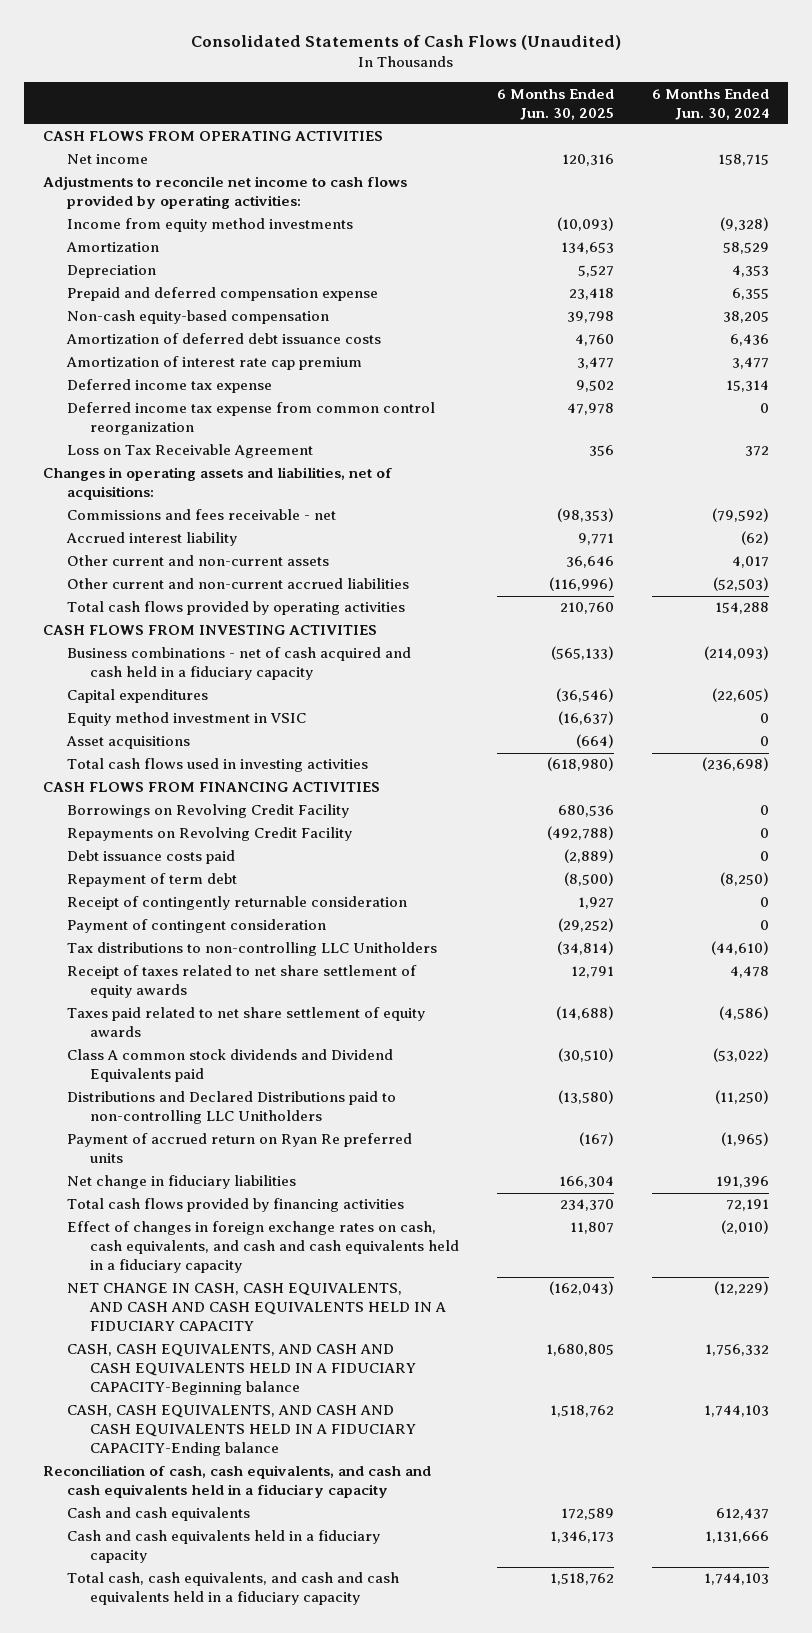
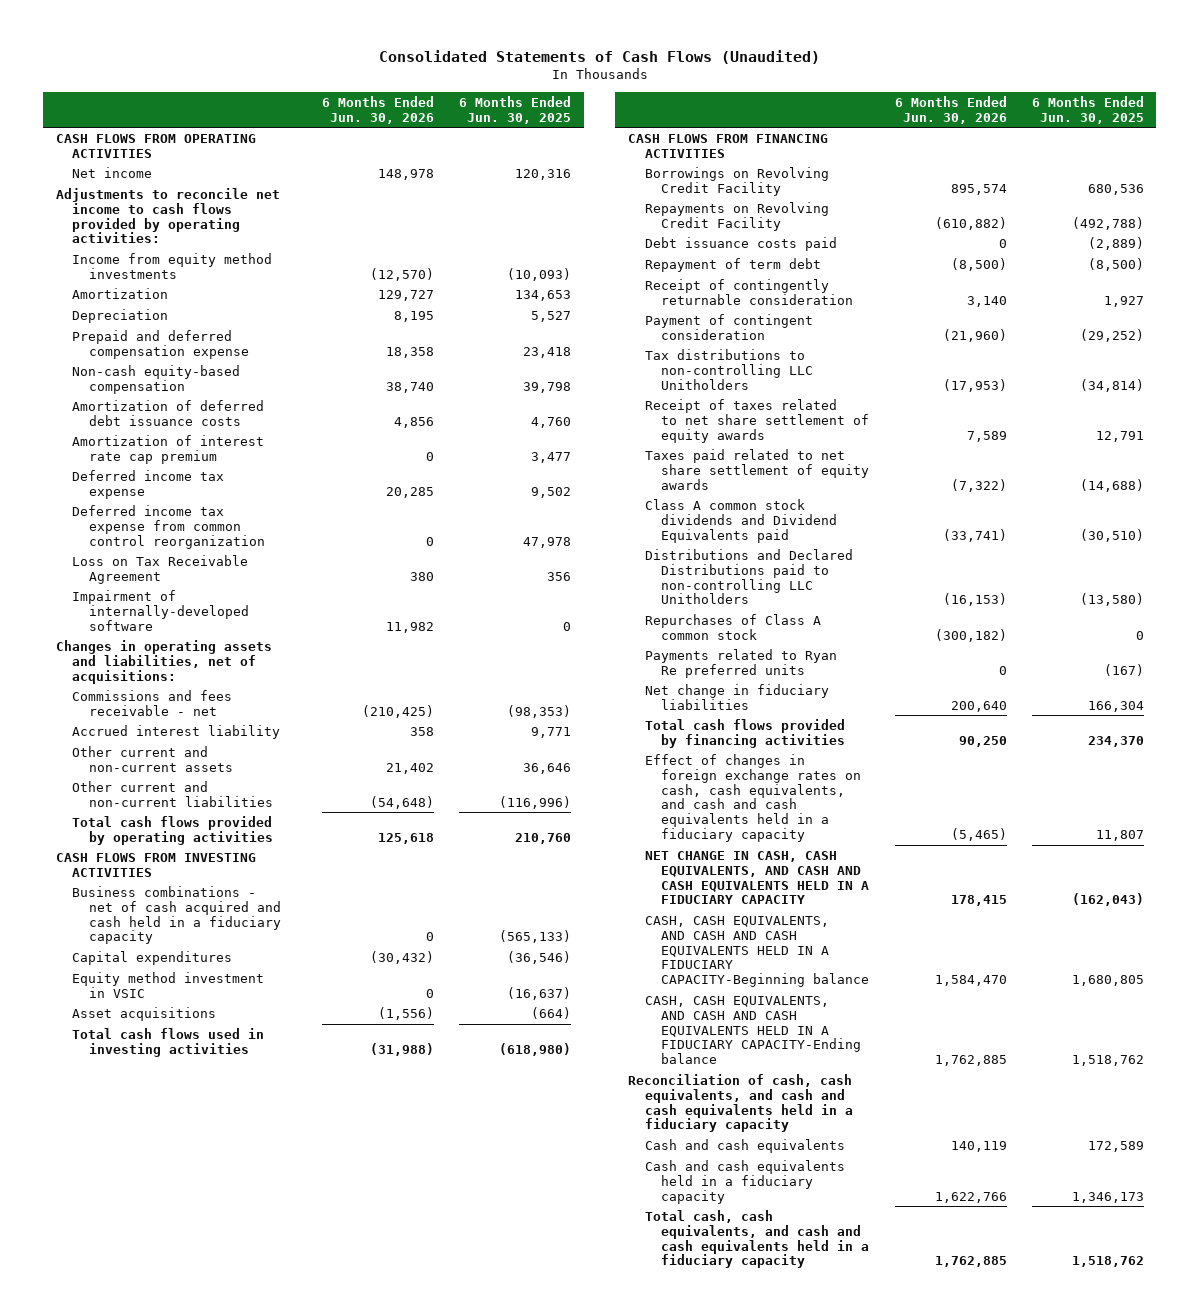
[652,88,770,120] 6 Months Ended Jun. 30, 2024 -> none
none -> [322,95,435,124] 6 Months Ended Jun. 30, 2026
none -> [72,589,249,631] Impairment of internally-developed software
[66,578,409,590] Other current and non-current accrued liabilities -> [72,780,273,807] Other current and non-current liabilities
none -> [644,613,821,640] Repurchases of Class A common stock
[66,1133,412,1164] Payment of accrued return on Ryan Re preferred units -> [644,648,837,678] Payments related to Ryan Re preferred units

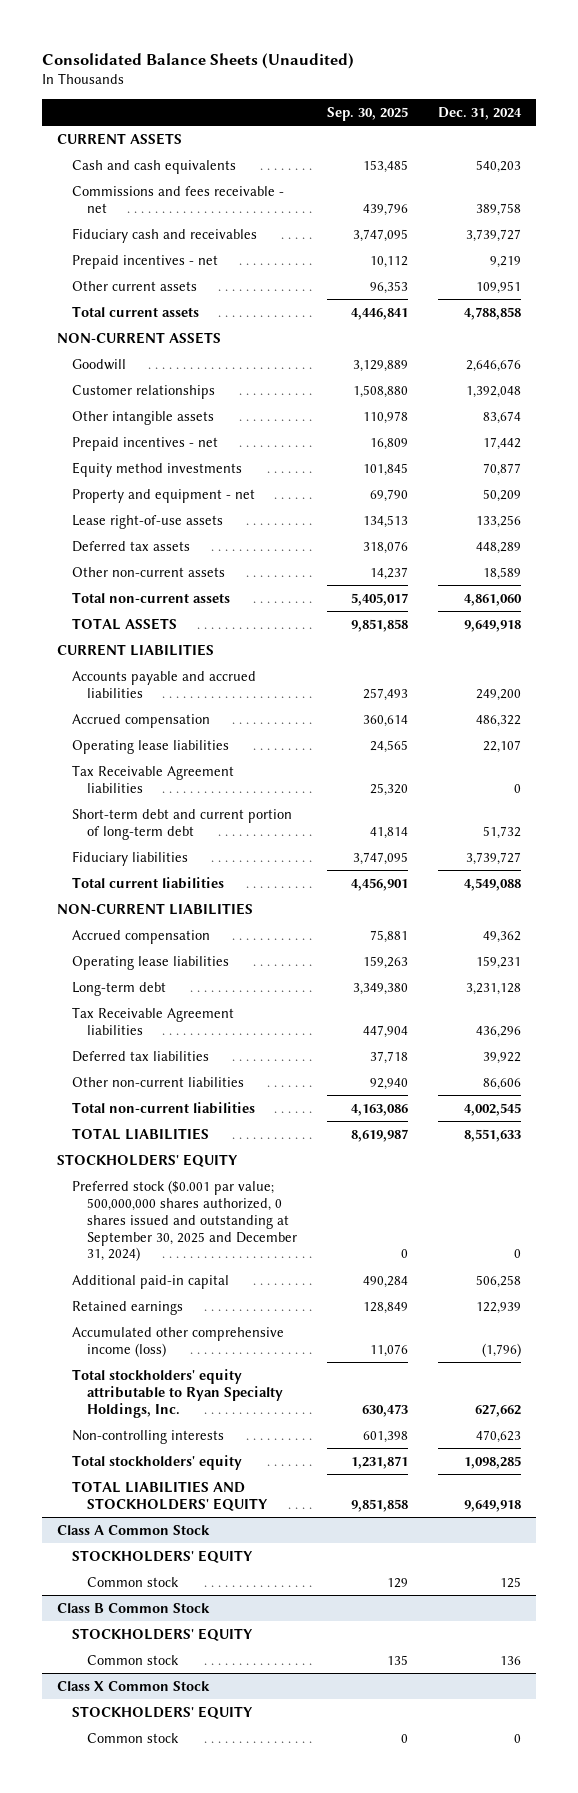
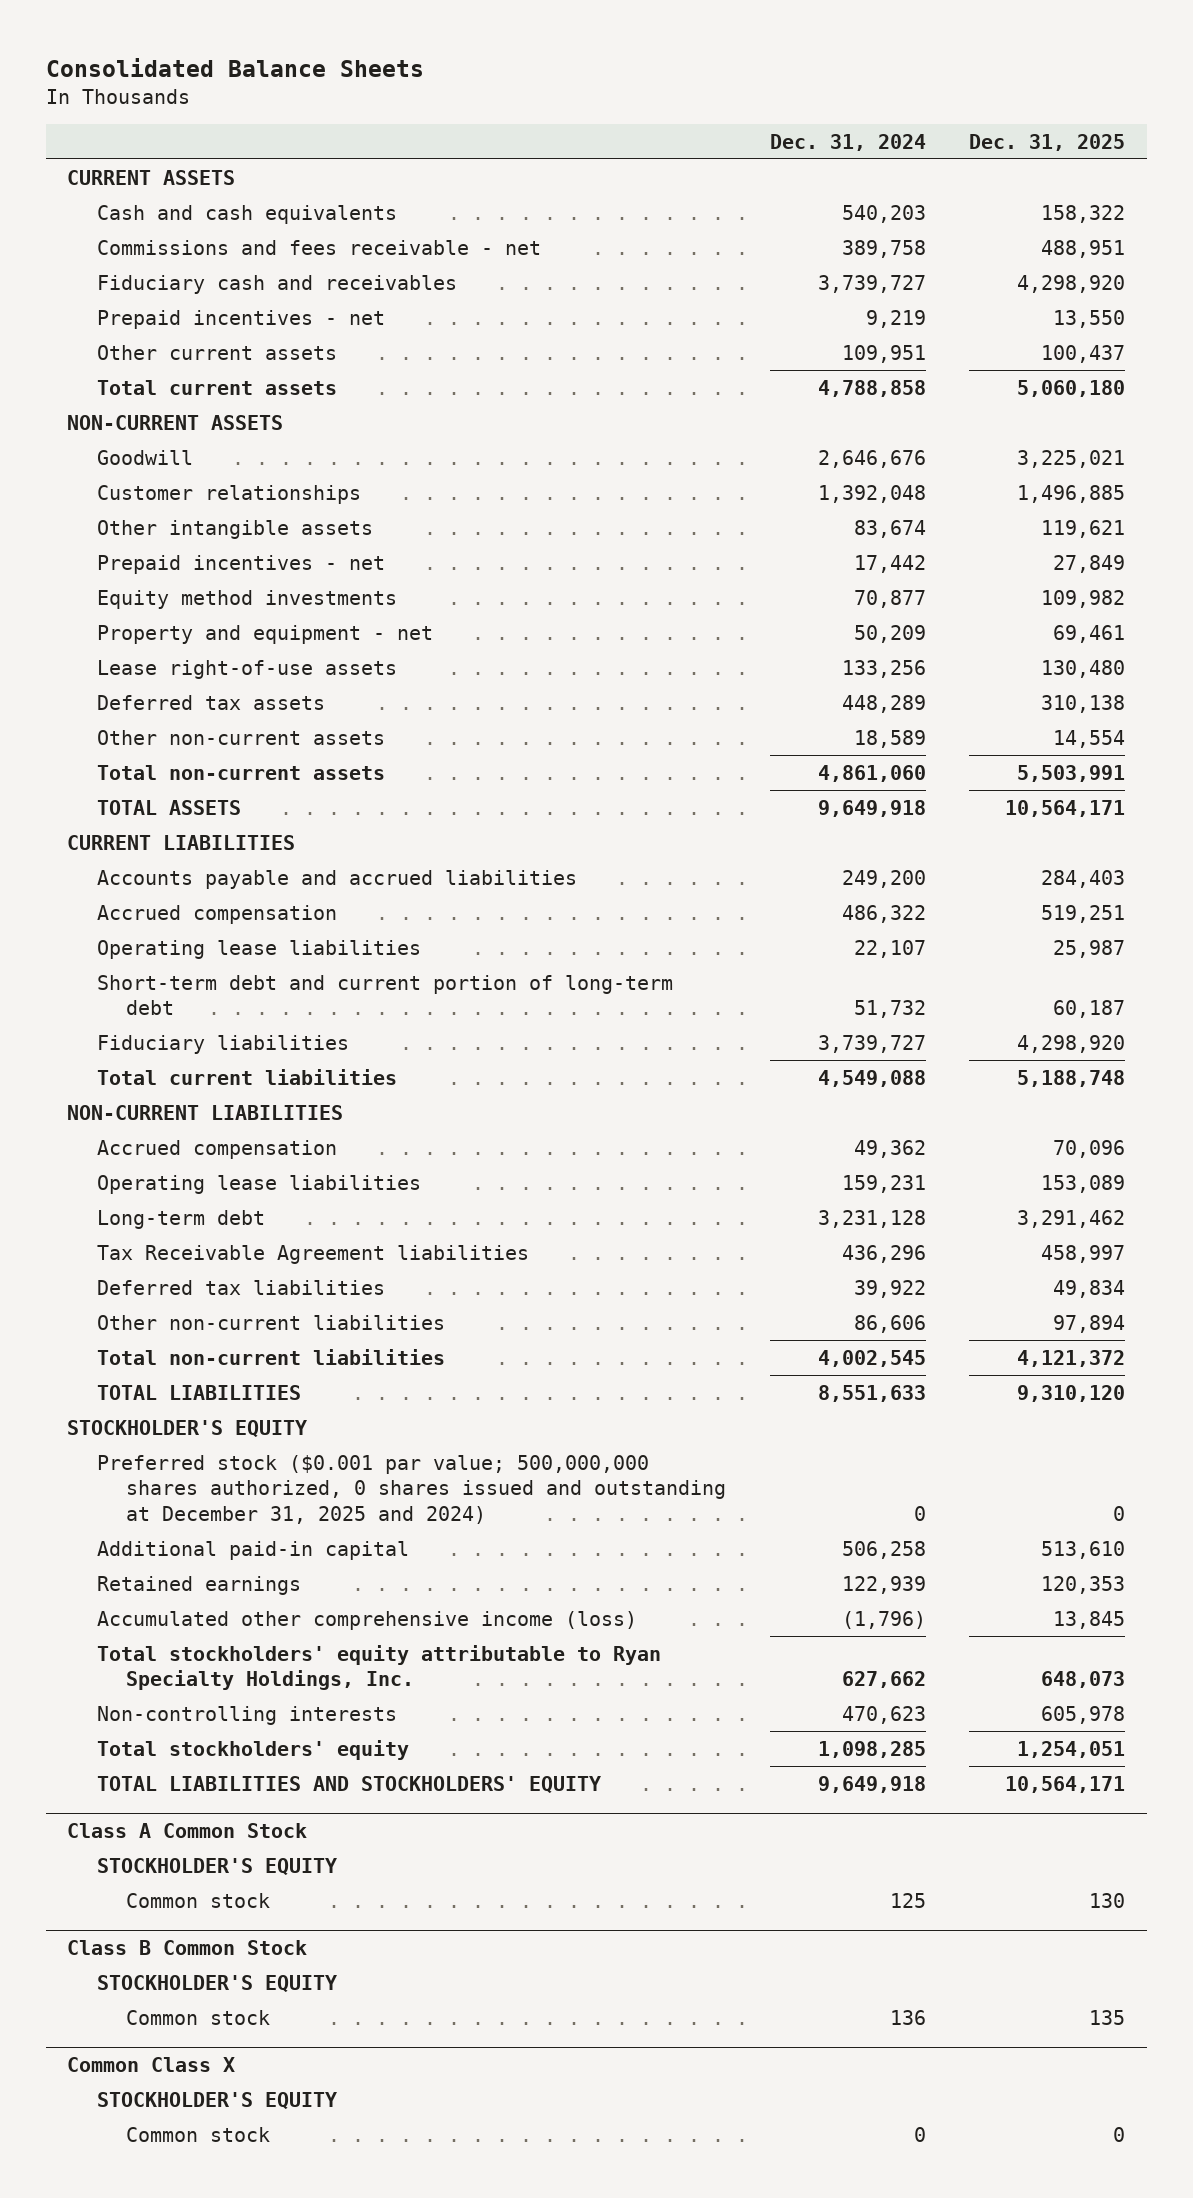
[42,52,355,69] Consolidated Balance Sheets (Unaudited) -> [45,57,424,77] Consolidated Balance Sheets
[327,106,409,121] Sep. 30, 2025 -> none
none -> [969,133,1126,151] Dec. 31, 2025
[72,764,235,793] Tax Receivable Agreement liabilities -> none
[57,1153,239,1167] STOCKHOLDERS' EQUITY -> [67,1419,308,1437] STOCKHOLDER'S EQUITY
[72,1179,298,1262] Preferred stock ($0.001 par value; 500,000,000 shares authorized, 0 shares issued and outstanding at September 30, 2025 and December 31, 2024) -> [96,1454,727,1525] Preferred stock ($0.001 par value; 500,000,000 shares authorized, 0 shares issued and outstanding at December 31, 2025 and 2024)
[72,1549,254,1563] STOCKHOLDERS' EQUITY -> [96,1857,337,1875] STOCKHOLDER'S EQUITY
[72,1627,254,1641] STOCKHOLDERS' EQUITY -> [96,1974,337,1992] STOCKHOLDER'S EQUITY
[57,1680,211,1691] Class X Common Stock -> [67,2057,236,2073] Common Class X
[72,1705,254,1719] STOCKHOLDERS' EQUITY -> [96,2091,337,2109] STOCKHOLDER'S EQUITY

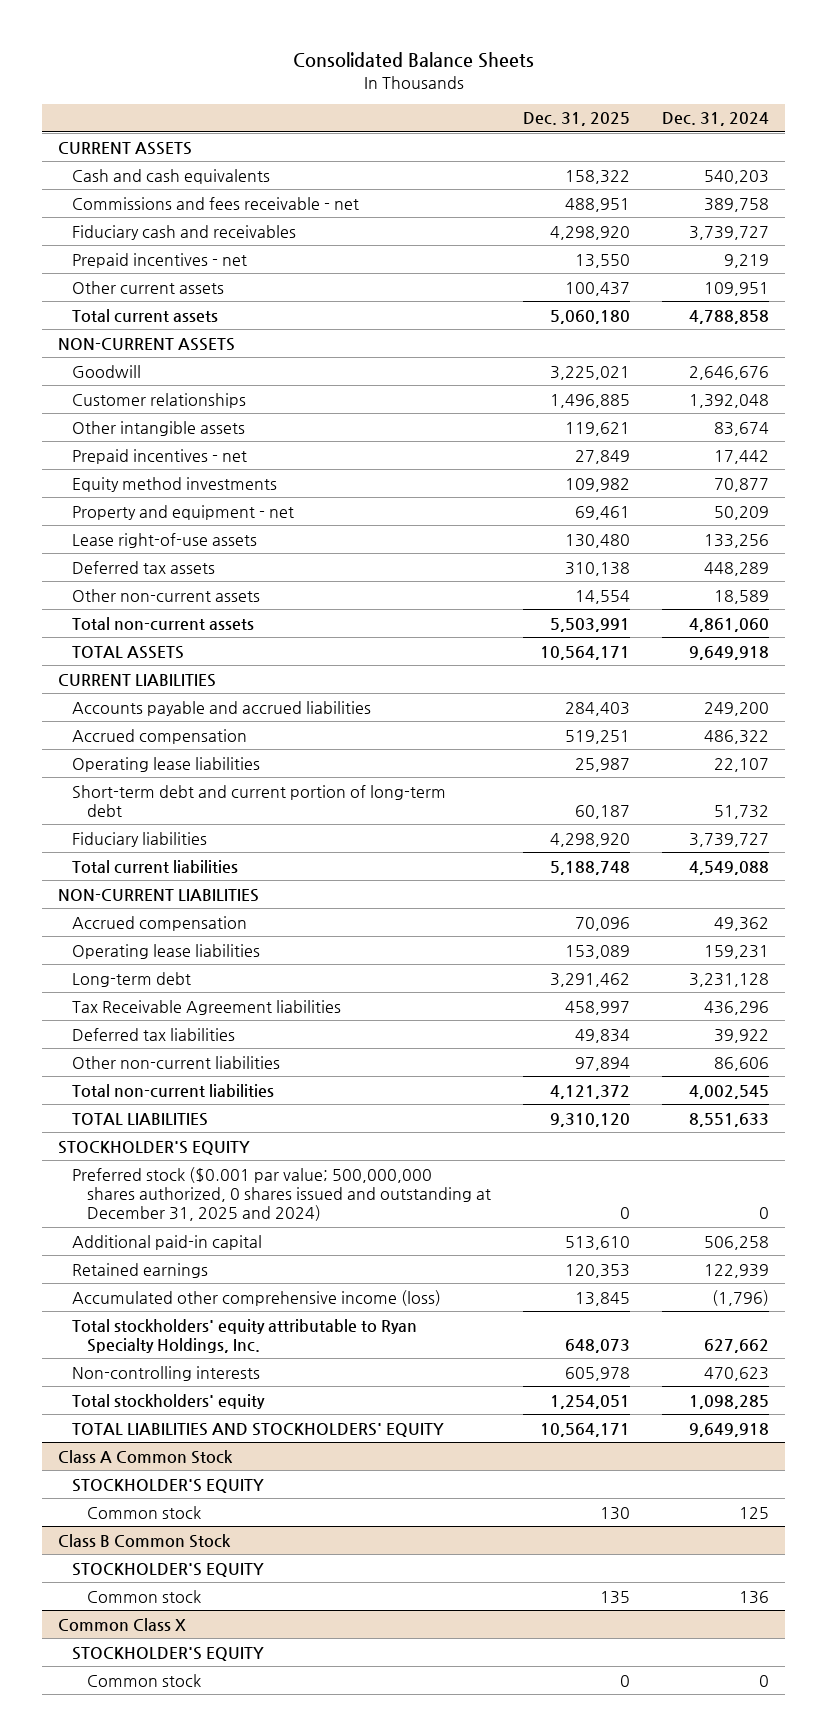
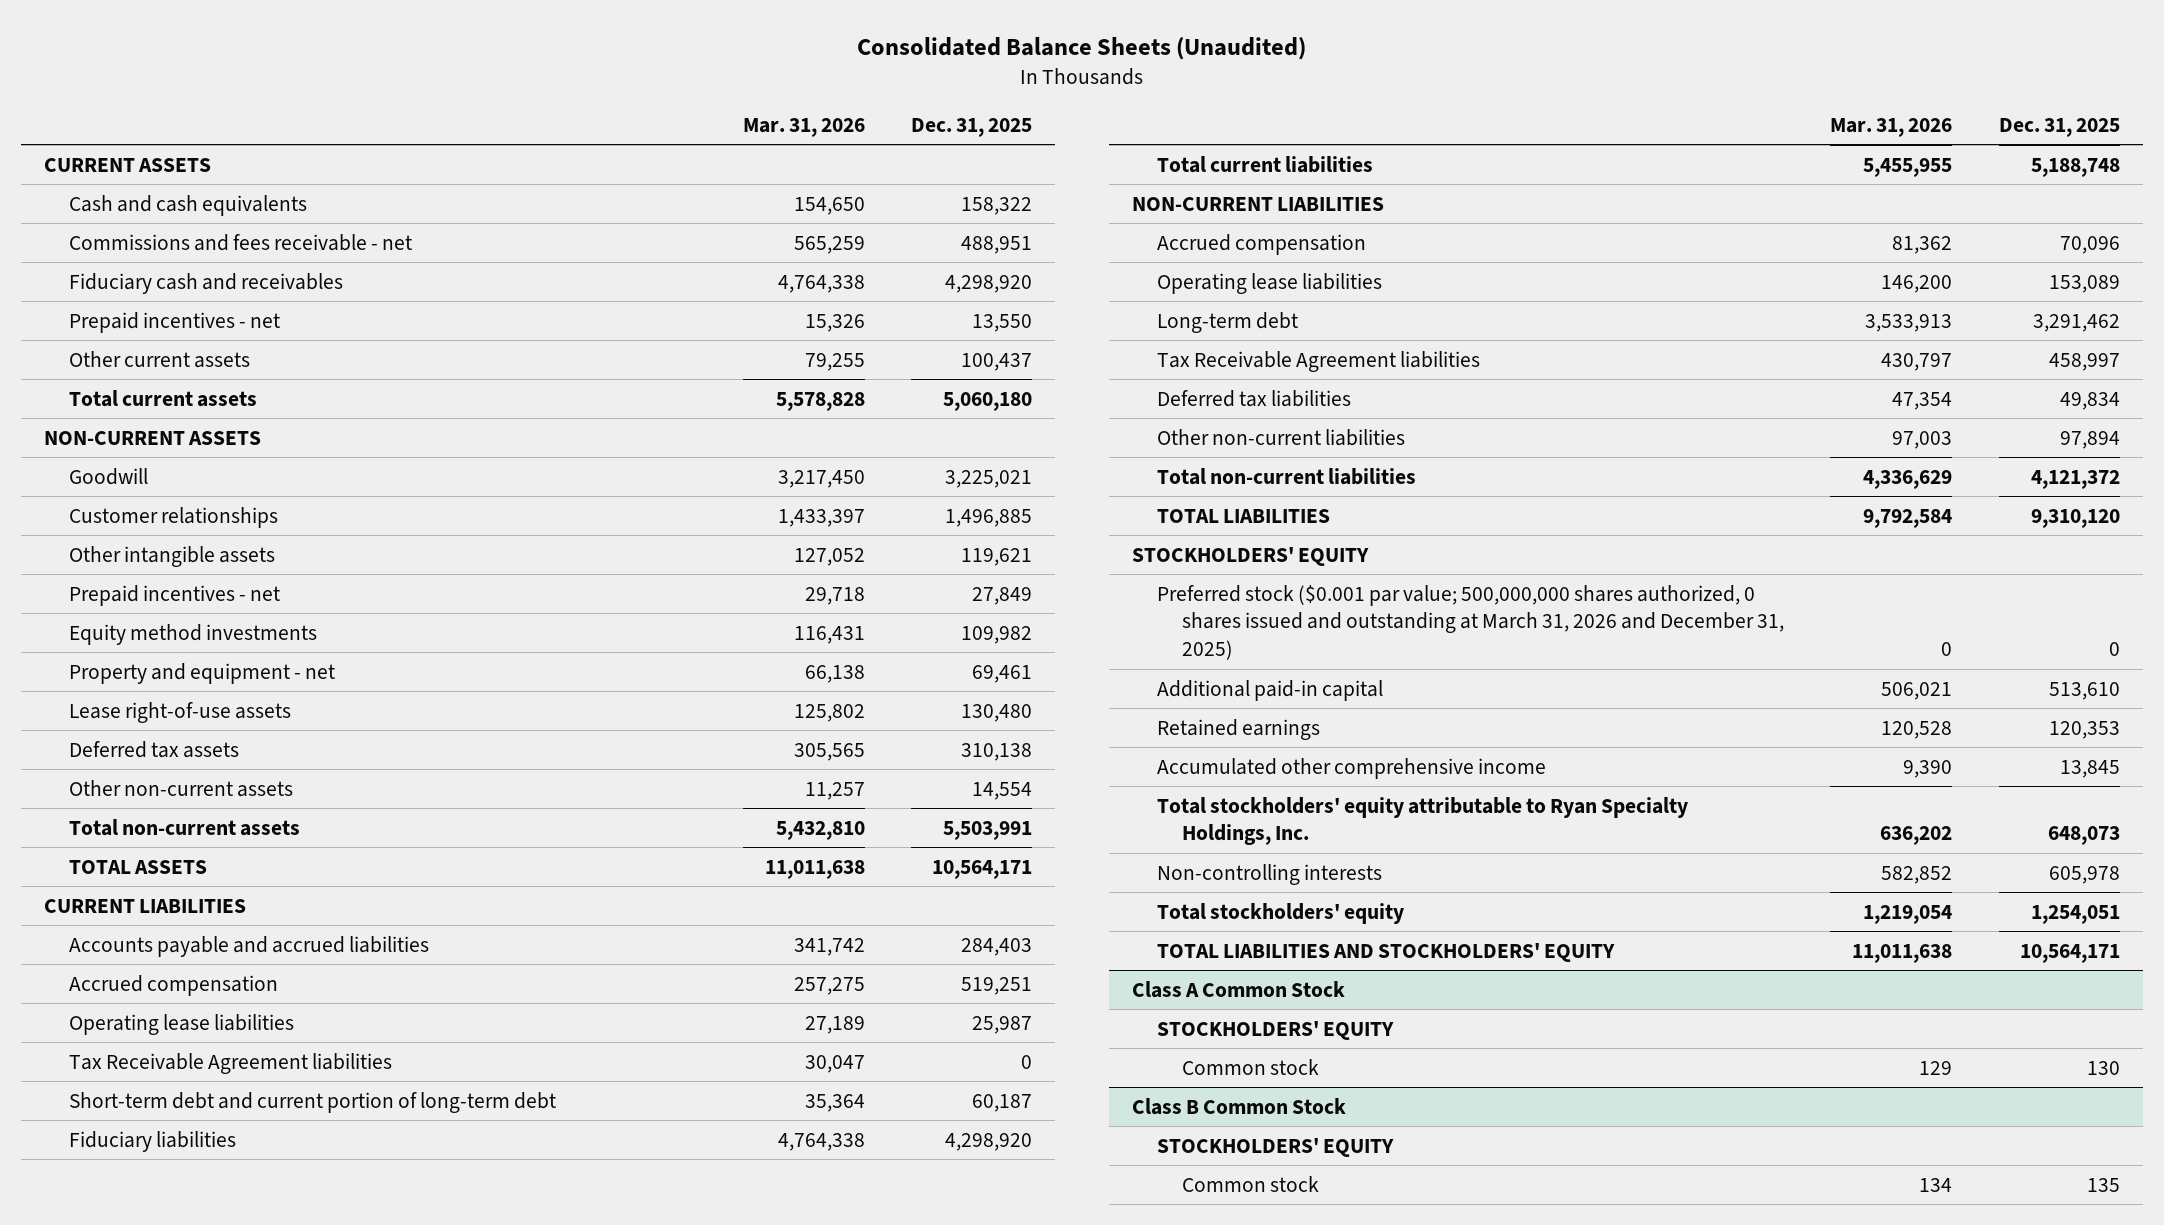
[292,52,534,69] Consolidated Balance Sheets -> [857,36,1307,60] Consolidated Balance Sheets (Unaudited)
[662,112,770,127] Dec. 31, 2024 -> none
none -> [742,117,865,137] Mar. 31, 2026
none -> [69,1052,393,1074] Tax Receivable Agreement liabilities
[58,1140,251,1155] STOCKHOLDER'S EQUITY -> [1132,546,1370,566] STOCKHOLDERS' EQUITY
[72,1166,491,1222] Preferred stock ($0.001 par value; 500,000,000 shares authorized, 0 shares issued and outstanding at December 31, 2025 and 2024) -> [1157,584,1784,661] Preferred stock ($0.001 par value; 500,000,000 shares authorized, 0 shares issued and outstanding at March 31, 2026 and December 31, 2025)
[72,1289,442,1306] Accumulated other comprehensive income (loss) -> [1157,757,1547,779] Accumulated other comprehensive income
[72,1478,265,1493] STOCKHOLDER'S EQUITY -> [1157,1020,1395,1040] STOCKHOLDERS' EQUITY
[72,1562,265,1577] STOCKHOLDER'S EQUITY -> [1157,1137,1395,1157] STOCKHOLDERS' EQUITY
[58,1617,187,1631] Common Class X -> none
[72,1646,265,1661] STOCKHOLDER'S EQUITY -> none
[86,1673,201,1687] Common stock -> none

